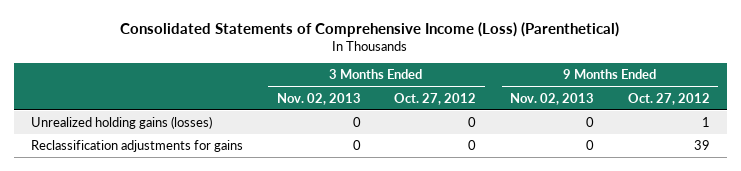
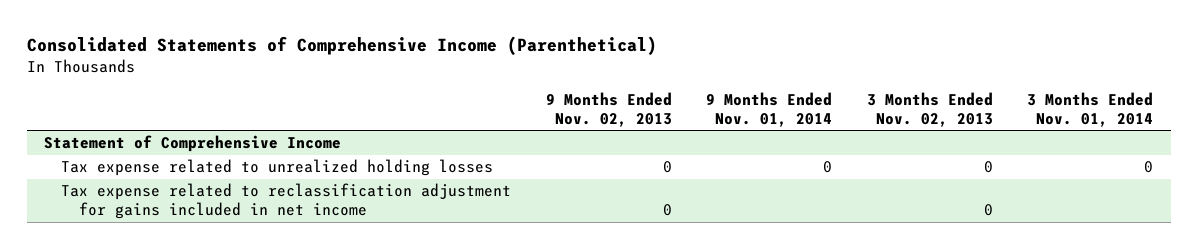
[120,21,620,37] Consolidated Statements of Comprehensive Income (Loss) (Parenthetical) -> [27,35,658,55] Consolidated Statements of Comprehensive Income (Parenthetical)
[394,92,477,105] Oct. 27, 2012 -> none
[627,92,710,105] Oct. 27, 2012 -> none
none -> [706,91,833,127] 9 Months Ended Nov. 01, 2014
none -> [1027,91,1154,127] 3 Months Ended Nov. 01, 2014
none -> [44,135,342,153] Statement of Comprehensive Income
[30,116,212,130] Unrealized holding gains (losses) -> [61,159,494,177] Tax expense related to unrealized holding losses
[30,140,243,153] Reclassification adjustments for gains -> [61,183,512,220] Tax expense related to reclassification adjustment for gains included in net income

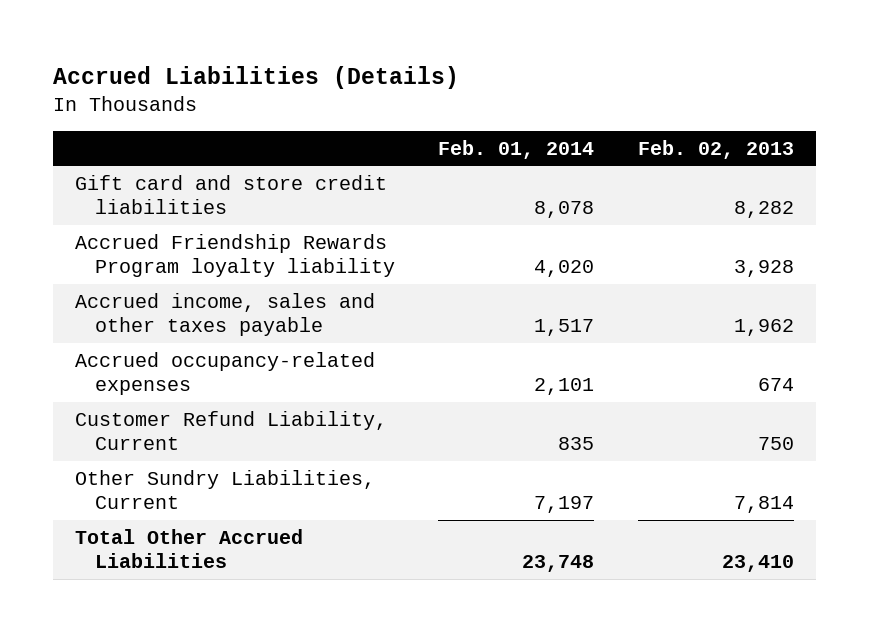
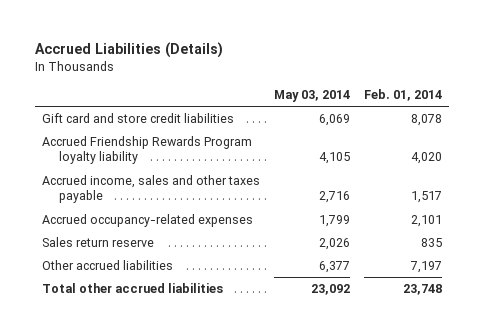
[638,140,795,160] Feb. 02, 2013 -> none
none -> [274,90,351,103] May 03, 2014
[74,410,387,451] Customer Refund Liability, Current -> [42,236,155,247] Sales return reserve
[74,469,375,510] Other Sundry Liabilities, Current -> [42,259,174,270] Other accrued liabilities
[74,528,303,569] Total Other Accrued Liabilities -> [42,282,224,293] Total other accrued liabilities

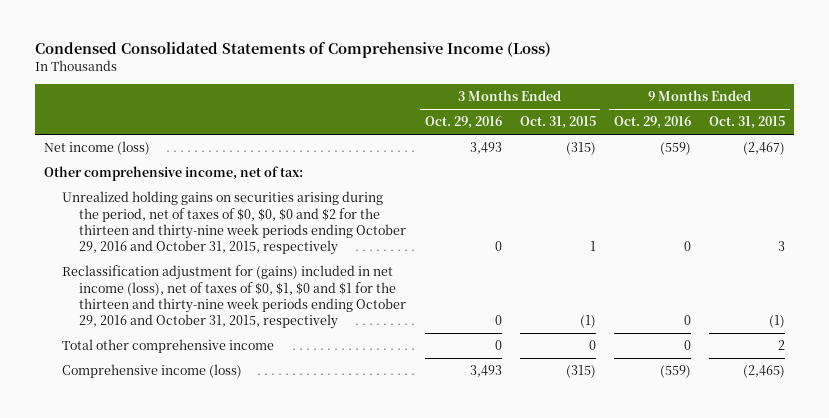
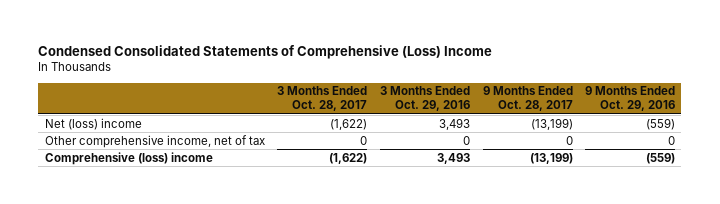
[34,42,551,59] Condensed Consolidated Statements of Comprehensive Income (Loss) -> [38,45,493,60] Condensed Consolidated Statements of Comprehensive (Loss) Income
[519,116,596,130] Oct. 31, 2015 -> none
[709,116,786,130] Oct. 31, 2015 -> none
none -> [277,86,368,112] 3 Months Ended Oct. 28, 2017
none -> [482,86,573,112] 9 Months Ended Oct. 28, 2017
[43,166,303,182] Other comprehensive income, net of tax: -> none
[61,191,407,256] Unrealized holding gains on securities arising during the period, net of taxes of $0, $0, $0 and $2 for the thirteen and thirty-nine week periods ending October 29, 2016 and October 31, 2015, respectively -> none
[61,265,407,330] Reclassification adjustment for (gains) included in net income (loss), net of taxes of $0, $1, $0 and $1 for the thirteen and thirty-nine week periods ending October 29, 2016 and October 31, 2015, respectively -> none
[43,141,150,156] Net income (loss) -> [44,117,142,130] Net (loss) income
[61,339,274,354] Total other comprehensive income -> [44,134,265,148] Other comprehensive income, net of tax
[61,364,242,379] Comprehensive income (loss) -> [44,151,213,165] Comprehensive (loss) income

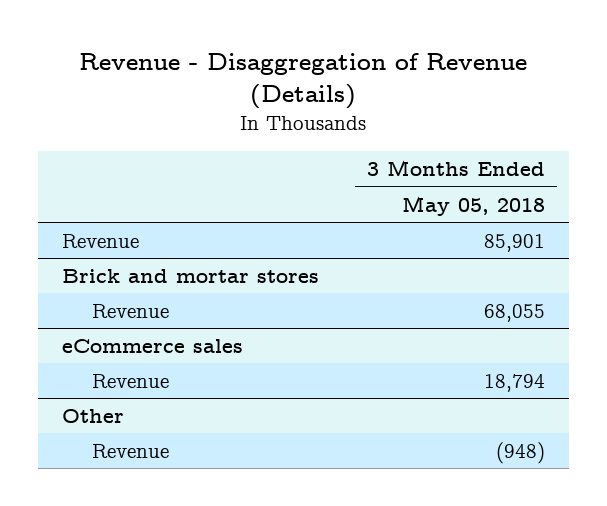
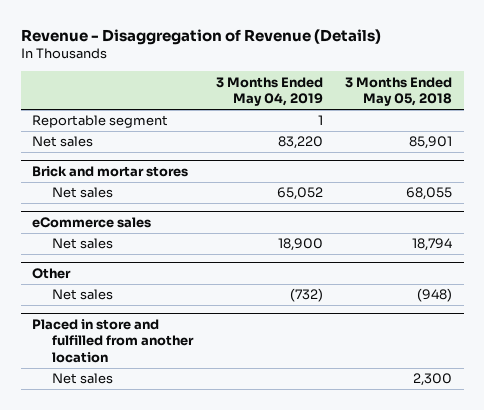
none -> [215,76,323,107] 3 Months Ended May 04, 2019
none -> [32,115,169,129] Reportable segment
[61,233,139,248] Revenue -> [32,136,94,148] Net sales
[91,303,169,318] Revenue -> [52,187,114,199] Net sales
[91,373,169,388] Revenue -> [52,238,114,250] Net sales
[91,443,169,458] Revenue -> [52,289,114,301] Net sales
none -> [32,318,195,363] Placed in store and fulfilled from another location
none -> [52,373,114,385] Net sales

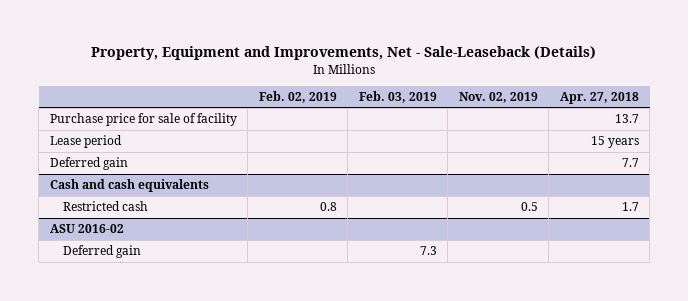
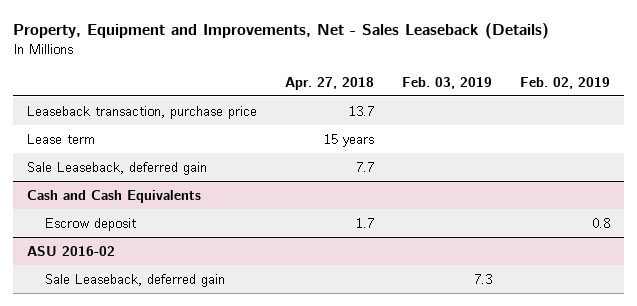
[91,46,597,61] Property, Equipment and Improvements, Net - Sale-Leaseback (Details) -> [12,22,549,39] Property, Equipment and Improvements, Net - Sales Leaseback (Details)
[458,91,538,103] Nov. 02, 2019 -> none
[49,113,237,127] Purchase price for sale of facility -> [26,105,257,119] Leaseback transaction, purchase price
[49,135,122,149] Lease period -> [26,133,95,144] Lease term
[49,157,128,171] Deferred gain -> [26,161,207,175] Sale Leaseback, deferred gain
[49,179,209,193] Cash and cash equivalents -> [26,189,201,203] Cash and Cash Equivalents
[63,201,149,212] Restricted cash -> [45,217,137,231] Escrow deposit
[63,245,142,259] Deferred gain -> [45,273,226,287] Sale Leaseback, deferred gain

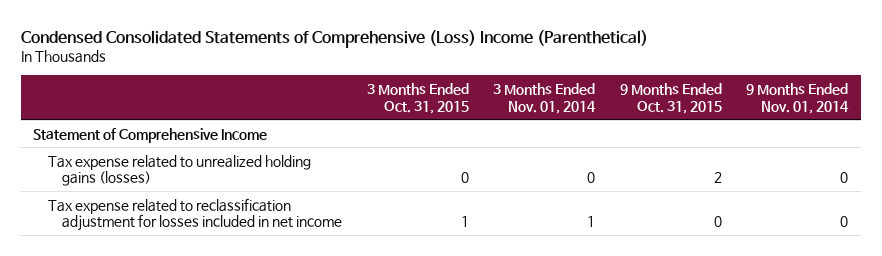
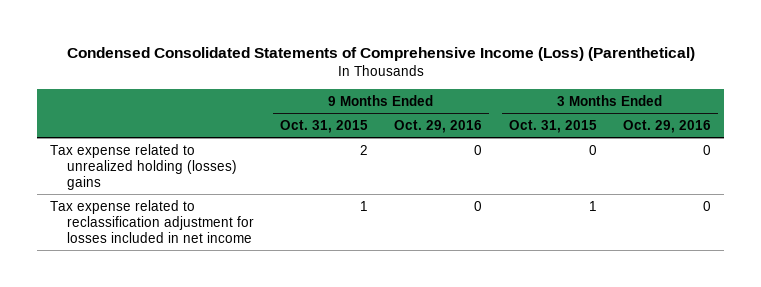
[21,29,649,48] Condensed Consolidated Statements of Comprehensive (Loss) Income (Parenthetical) -> [66,46,695,61] Condensed Consolidated Statements of Comprehensive Income (Loss) (Parenthetical)
[493,83,597,114] 3 Months Ended Nov. 01, 2014 -> none
[746,83,850,114] 9 Months Ended Nov. 01, 2014 -> none
none -> [394,120,483,134] Oct. 29, 2016
none -> [623,120,712,134] Oct. 29, 2016
[33,127,268,143] Statement of Comprehensive Income -> none
[47,154,311,187] Tax expense related to unrealized holding gains (losses) -> [49,143,237,190] Tax expense related to unrealized holding (losses) gains
[713,216,722,228] 0 -> [359,200,368,211] 1

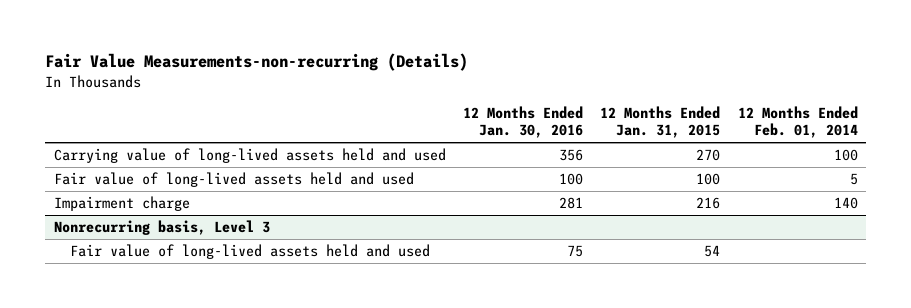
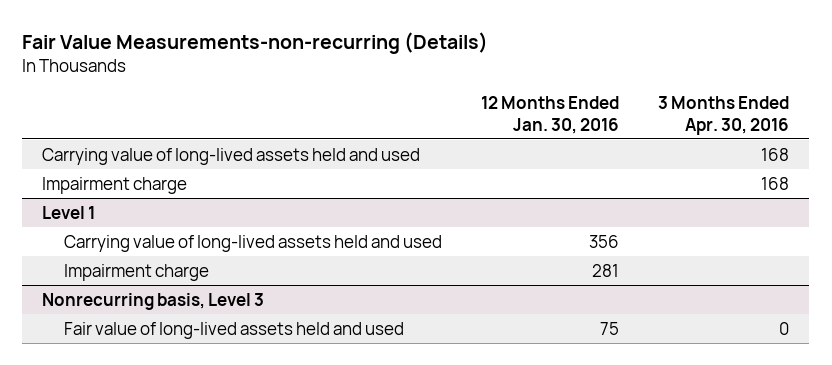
[600,105,721,139] 12 Months Ended Jan. 31, 2015 -> none
[737,105,858,139] 12 Months Ended Feb. 01, 2014 -> none
none -> [658,96,790,135] 3 Months Ended Apr. 30, 2016
none -> [42,147,421,165] Carrying value of long-lived assets held and used
none -> [42,176,188,194] Impairment charge
none -> [42,205,96,219] Level 1
[53,171,414,187] Fair value of long-lived assets held and used -> none

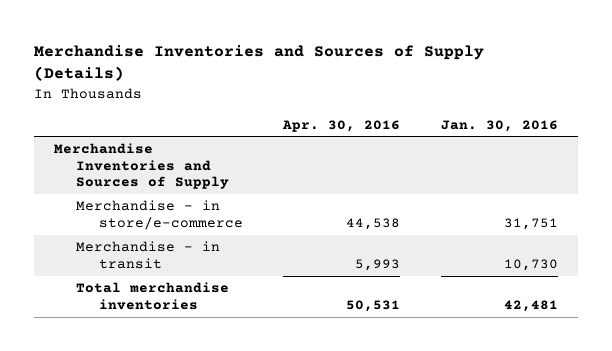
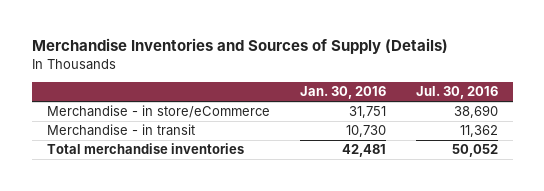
[282,119,401,132] Apr. 30, 2016 -> none
none -> [415,86,498,100] Jul. 30, 2016
[53,143,230,190] Merchandise Inventories and Sources of Supply -> none
[76,200,243,230] Merchandise - in store/e-commerce -> [46,105,270,119] Merchandise - in store/eCommerce

